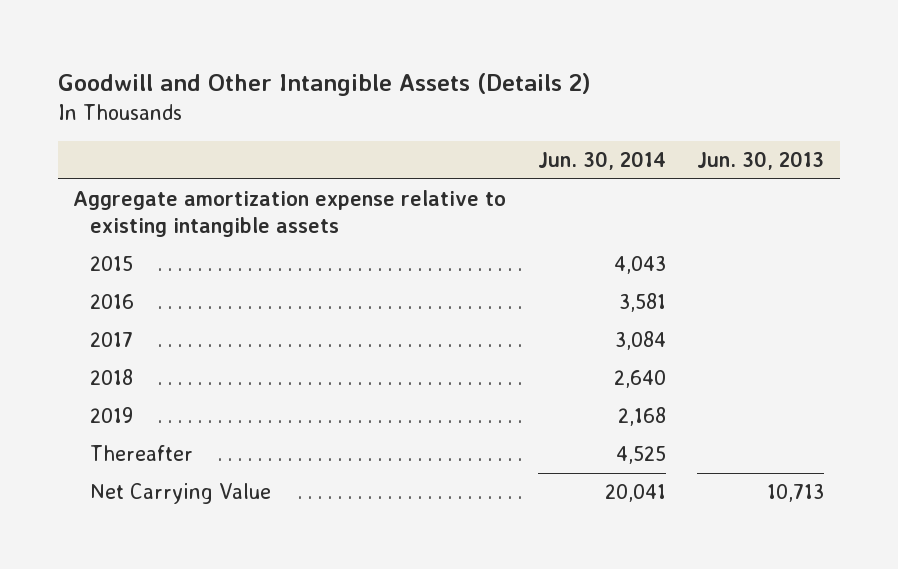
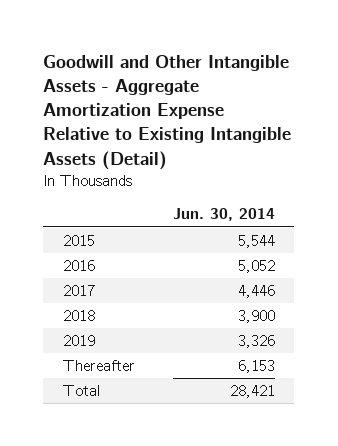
[57,72,591,96] Goodwill and Other Intangible Assets (Details 2) -> [43,54,292,170] Goodwill and Other Intangible Assets - Aggregate Amortization Expense Relative to Existing Intangible Assets (Detail)
[697,151,825,171] Jun. 30, 2013 -> none
[73,190,507,238] Aggregate amortization expense relative to existing intangible assets -> none
[89,483,271,505] Net Carrying Value -> none
[613,256,666,275] 4,043 -> [237,235,275,249] 5,544
[618,293,666,313] 3,581 -> [237,260,275,274] 5,052
[614,331,666,351] 3,084 -> [237,285,275,299] 4,446
[613,370,666,389] 2,640 -> [237,310,275,324] 3,900
[617,407,666,427] 2,168 -> [237,335,275,349] 3,326
[615,446,666,465] 4,525 -> [237,360,275,374] 6,153
none -> [62,385,101,397] Total

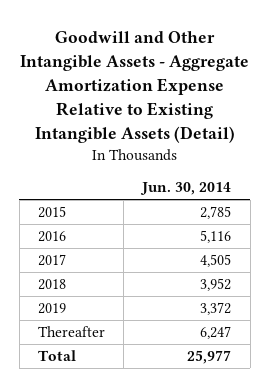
[237,235,275,249] 5,544 -> [200,206,232,220] 2,785
[237,260,275,274] 5,052 -> [200,230,232,244] 5,116
[237,285,275,299] 4,446 -> [200,254,232,268] 4,505
[237,310,275,324] 3,900 -> [200,278,232,292] 3,952
[237,335,275,349] 3,326 -> [200,302,232,316] 3,372
[237,360,275,374] 6,153 -> [200,326,232,340] 6,247
[229,385,275,399] 28,421 -> [187,350,232,365] 25,977

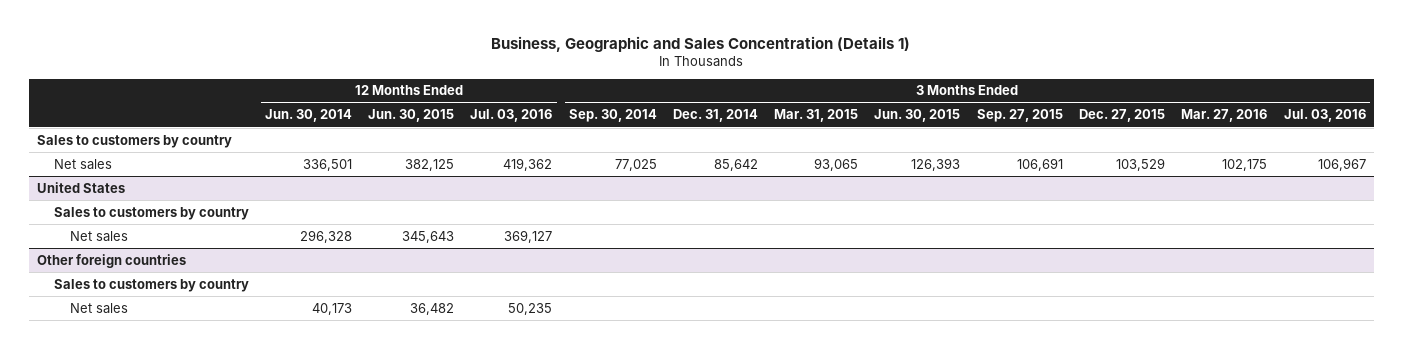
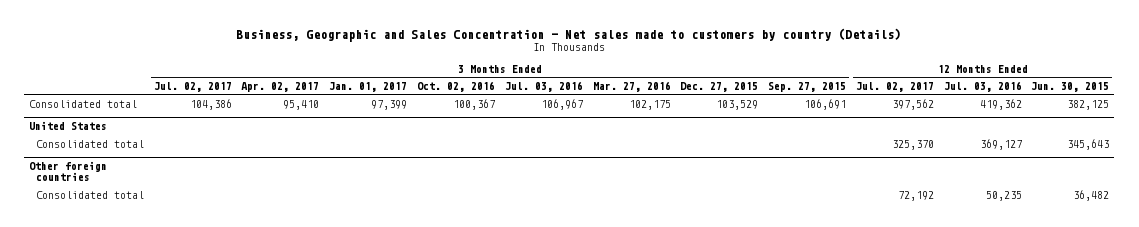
[491,35,911,52] Business, Geographic and Sales Concentration (Details 1) -> [236,27,902,42] Business, Geographic and Sales Concentration - Net sales made to customers by country (Details)
[264,109,352,123] Jun. 30, 2014 -> none
[568,109,657,123] Sep. 30, 2014 -> none
[672,109,758,123] Dec. 31, 2014 -> none
[774,109,859,123] Mar. 31, 2015 -> none
[874,109,961,123] Jun. 30, 2015 -> none
none -> [153,81,232,92] Jul. 02, 2017
none -> [241,81,320,92] Apr. 02, 2017
none -> [329,81,408,92] Jan. 01, 2017
none -> [416,80,495,92] Oct. 02, 2016
none -> [855,81,934,92] Jul. 02, 2017
[36,134,232,148] Sales to customers by country -> none
[53,158,112,170] Net sales -> [29,99,138,108] Consolidated total
[53,206,249,220] Sales to customers by country -> none
[70,230,129,242] Net sales -> [35,139,144,148] Consolidated total
[53,278,249,292] Sales to customers by country -> none
[70,302,129,314] Net sales -> [35,190,144,199] Consolidated total

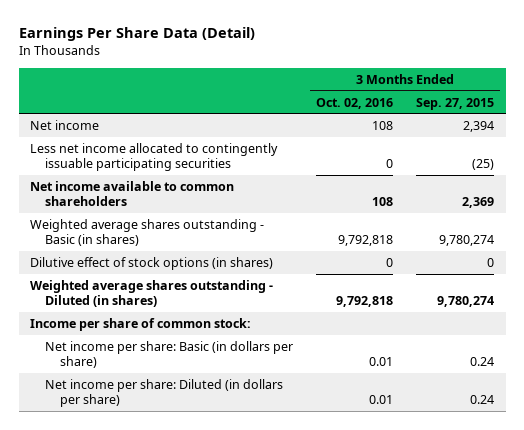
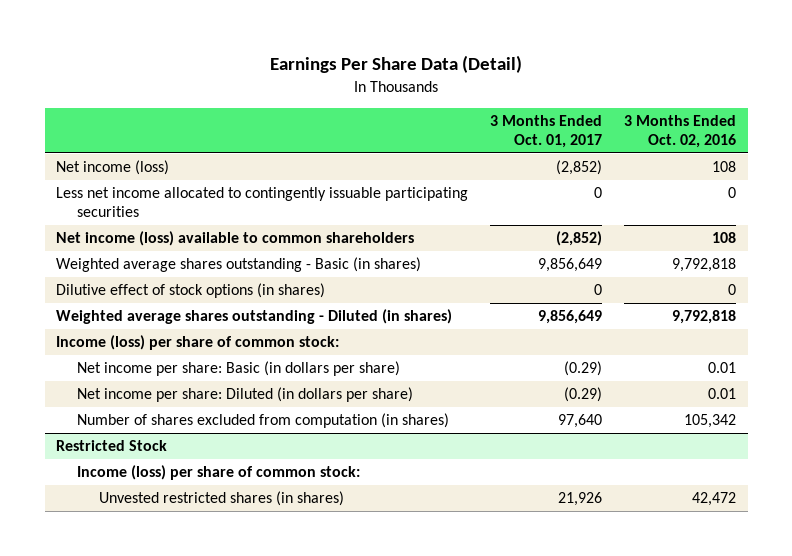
[416,97,495,110] Sep. 27, 2015 -> none
none -> [490,114,603,148] 3 Months Ended Oct. 01, 2017
[30,119,100,130] Net income -> [55,160,169,176] Net income (loss)
[30,180,235,207] Net income available to common shareholders -> [55,231,414,247] Net income (loss) available to common shareholders
[30,317,252,331] Income per share of common stock: -> [55,335,339,351] Income (loss) per share of common stock:
none -> [77,413,450,429] Number of shares excluded from computation (in shares)
none -> [55,440,167,452] Restricted Stock
none -> [77,465,361,481] Income (loss) per share of common stock:
none -> [98,491,344,507] Unvested restricted shares (in shares)

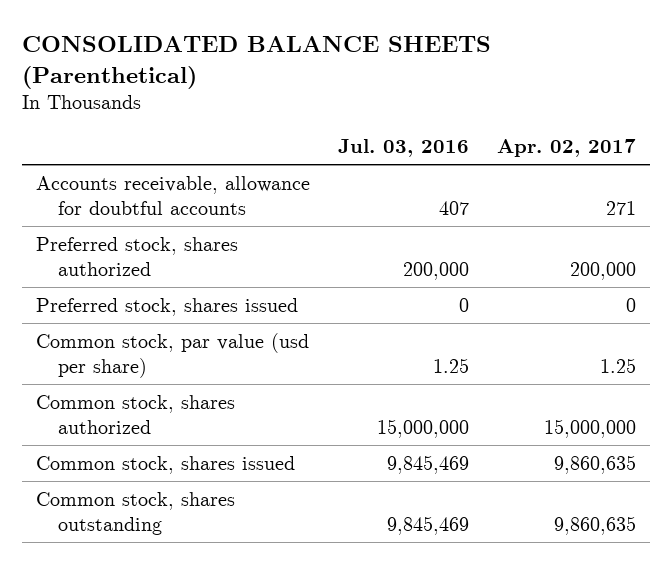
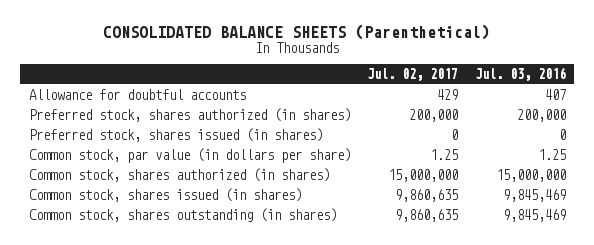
[497,139,637,158] Apr. 02, 2017 -> none
none -> [367,67,459,81] Jul. 02, 2017
[35,175,310,215] Accounts receivable, allowance for doubtful accounts -> [28,89,246,101] Allowance for doubtful accounts
[35,236,238,276] Preferred stock, shares authorized -> [28,108,351,123] Preferred stock, shares authorized (in shares)
[35,297,298,316] Preferred stock, shares issued -> [28,128,323,143] Preferred stock, shares issued (in shares)
[35,332,309,378] Common stock, par value (usd per share) -> [28,148,351,164] Common stock, par value (in dollars per share)
[35,394,235,434] Common stock, shares authorized -> [28,168,330,183] Common stock, shares authorized (in shares)
[35,455,295,474] Common stock, shares issued -> [28,188,302,203] Common stock, shares issued (in shares)
[35,491,235,535] Common stock, shares outstanding -> [28,208,337,223] Common stock, shares outstanding (in shares)

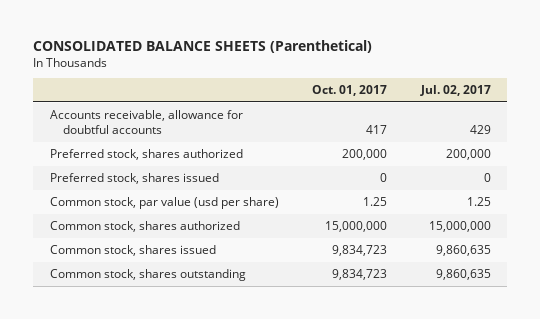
[474,66,566,81] Jul. 03, 2016 -> none
none -> [312,85,388,97] Oct. 01, 2017
[28,89,246,101] Allowance for doubtful accounts -> [49,110,243,134] Accounts receivable, allowance for doubtful accounts
[28,108,351,123] Preferred stock, shares authorized (in shares) -> [49,149,243,161] Preferred stock, shares authorized
[28,128,323,143] Preferred stock, shares issued (in shares) -> [49,173,219,185] Preferred stock, shares issued
[28,148,351,164] Common stock, par value (in dollars per share) -> [49,197,279,210] Common stock, par value (usd per share)
[28,168,330,183] Common stock, shares authorized (in shares) -> [49,221,240,233] Common stock, shares authorized
[28,188,302,203] Common stock, shares issued (in shares) -> [49,245,216,257] Common stock, shares issued
[28,208,337,223] Common stock, shares outstanding (in shares) -> [49,269,246,282] Common stock, shares outstanding

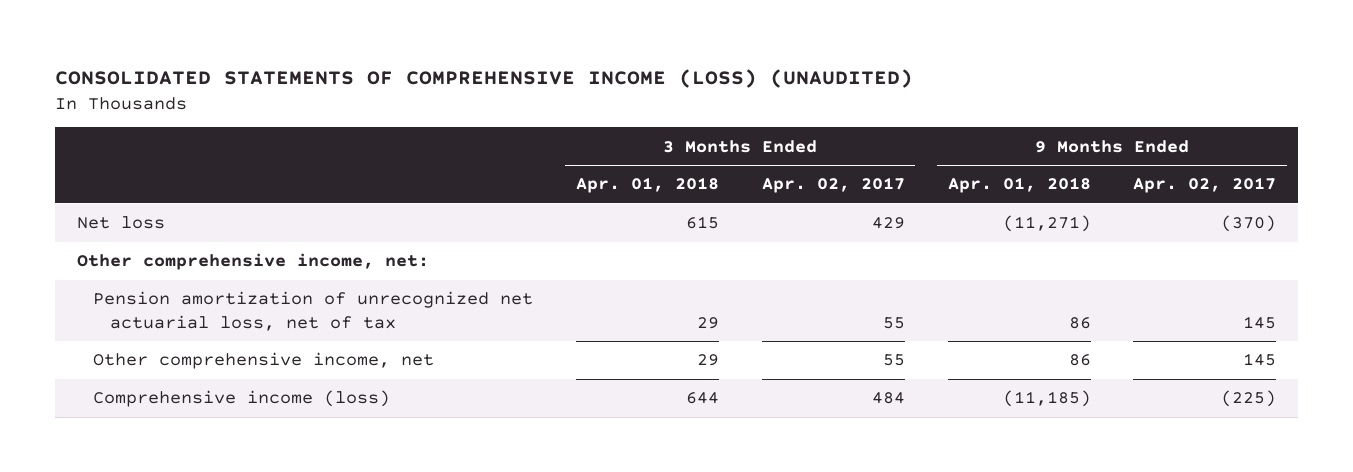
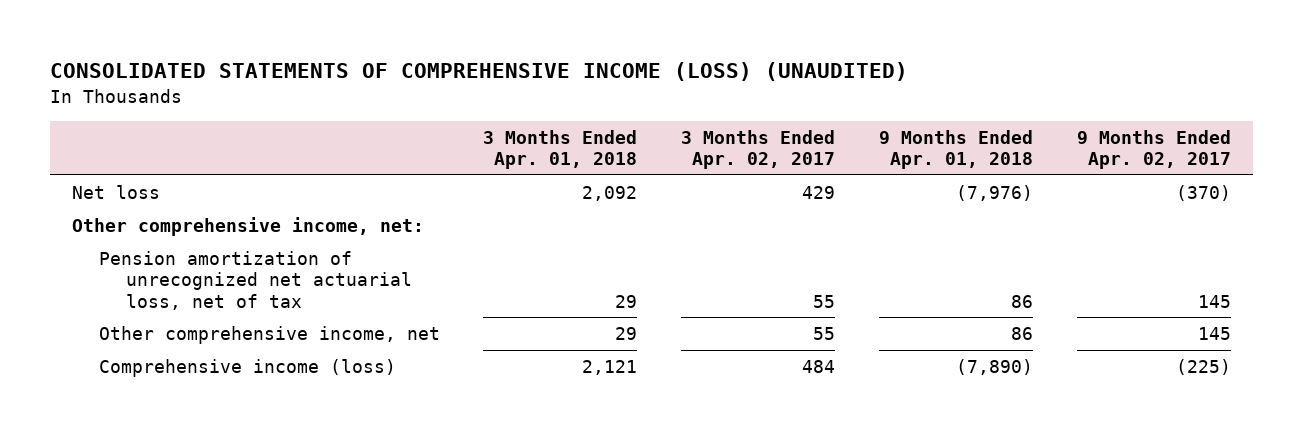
[686,216,720,230] 615 -> [582,185,638,201] 2,092
[1002,215,1091,233] (11,271) -> [956,184,1034,201] (7,976)
[686,392,720,405] 644 -> [582,359,638,375] 2,121
[1002,390,1091,408] (11,185) -> [956,358,1034,375] (7,890)

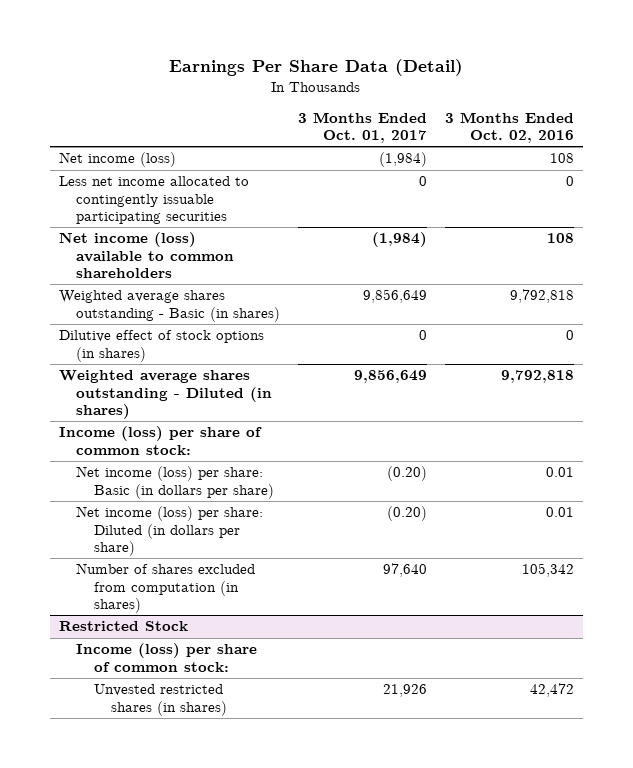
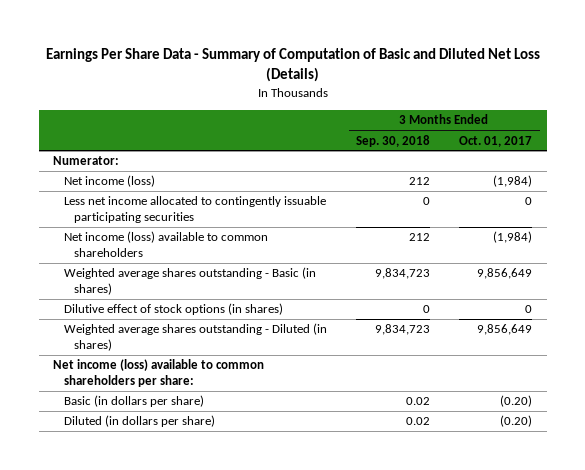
[169,59,464,77] Earnings Per Share Data (Detail) -> [45,48,540,83] Earnings Per Share Data - Summary of Computation of Basic and Diluted Net Loss (Details)
[445,111,575,143] 3 Months Ended Oct. 02, 2016 -> none
none -> [356,134,431,147] Sep. 30, 2018
none -> [53,156,120,166] Numerator:
[76,563,256,613] Number of shares excluded from computation (in shares) -> none
[58,621,188,632] Restricted Stock -> none
[76,643,258,672] Income (loss) per share of common stock: -> none
[93,684,228,716] Unvested restricted shares (in shares) -> none
[58,426,262,455] Income (loss) per share of common stock: -> [53,359,265,388] Net income (loss) available to common shareholders per share:
[76,466,274,499] Net income (loss) per share: Basic (in dollars per share) -> [63,395,204,408] Basic (in dollars per share)
[76,506,264,556] Net income (loss) per share: Diluted (in dollars per share) -> [63,415,215,428] Diluted (in dollars per share)

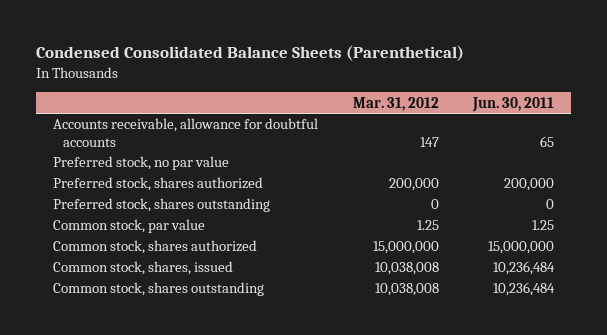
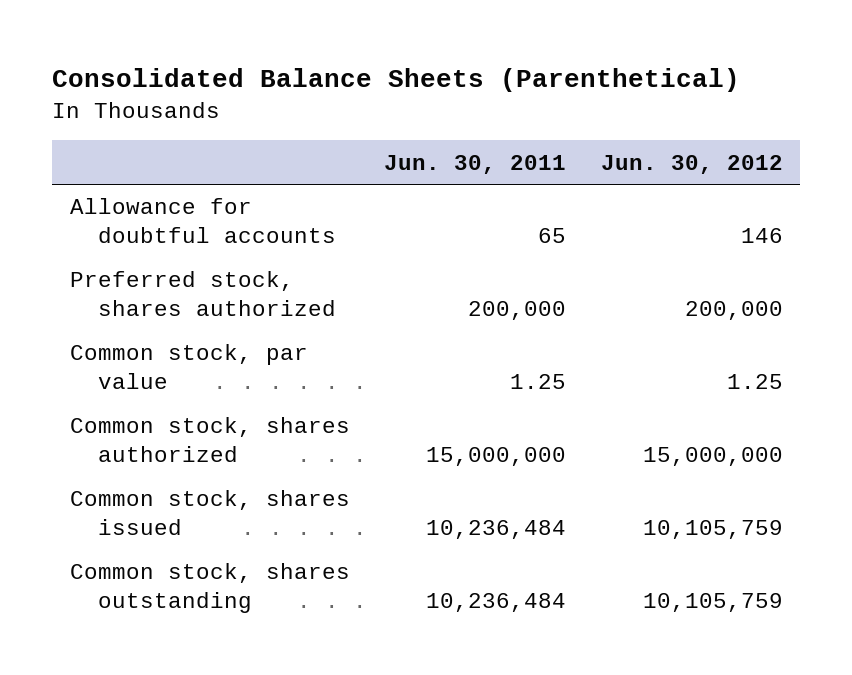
[35,45,464,62] Condensed Consolidated Balance Sheets (Parenthetical) -> [52,68,741,93] Consolidated Balance Sheets (Parenthetical)
[352,96,439,111] Mar. 31, 2012 -> none
none -> [600,154,783,174] Jun. 30, 2012
[53,156,230,171] Preferred stock, no par value -> none
[53,118,319,147] Accounts receivable, allowance for doubtful accounts -> [69,198,336,244] Allowance for doubtful accounts
[53,198,271,213] Preferred stock, shares outstanding -> none
[53,261,234,276] Common stock, shares, issued -> [69,490,350,536] Common stock, shares issued

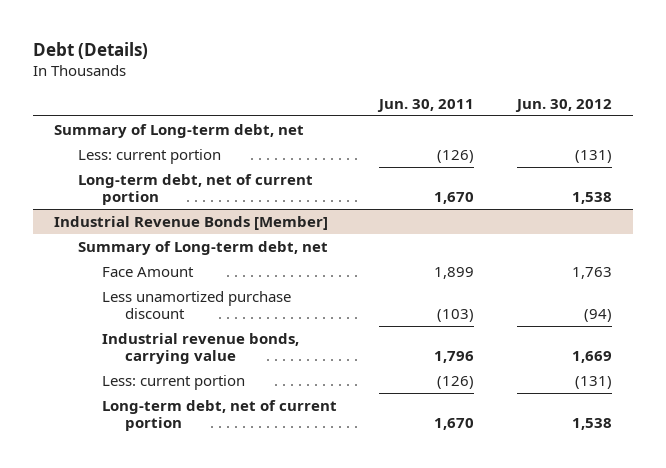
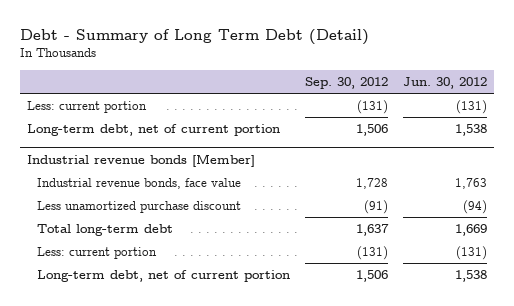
[32,41,148,59] Debt (Details) -> [19,28,369,45] Debt - Summary of Long Term Debt (Detail)
[377,98,475,112] Jun. 30, 2011 -> none
none -> [305,77,389,90] Sep. 30, 2012
[54,123,305,138] Summary of Long-term debt, net -> none
[78,240,329,255] Summary of Long-term debt, net -> none
[54,215,329,230] Industrial Revenue Bonds [Member] -> [27,153,256,167] Industrial revenue bonds [Member]
[101,266,194,277] Face Amount -> [37,178,242,190] Industrial revenue bonds, face value
[101,332,299,364] Industrial revenue bonds, carrying value -> [37,224,174,237] Total long-term debt

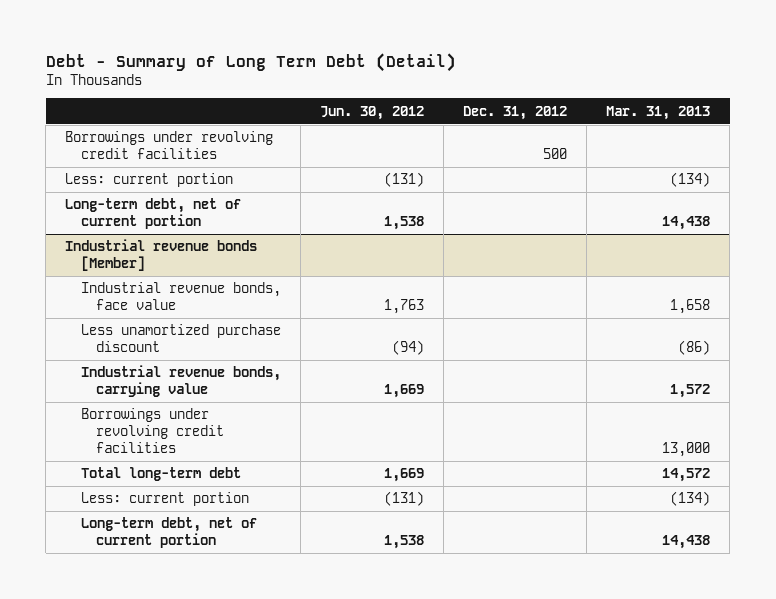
[305,77,389,90] Sep. 30, 2012 -> none
none -> [463,105,568,120] Dec. 31, 2012
none -> [606,105,711,120] Mar. 31, 2013
none -> [65,131,274,160] Borrowings under revolving credit facilities
none -> [80,365,281,398] Industrial revenue bonds, carrying value
none -> [80,408,225,453] Borrowings under revolving credit facilities

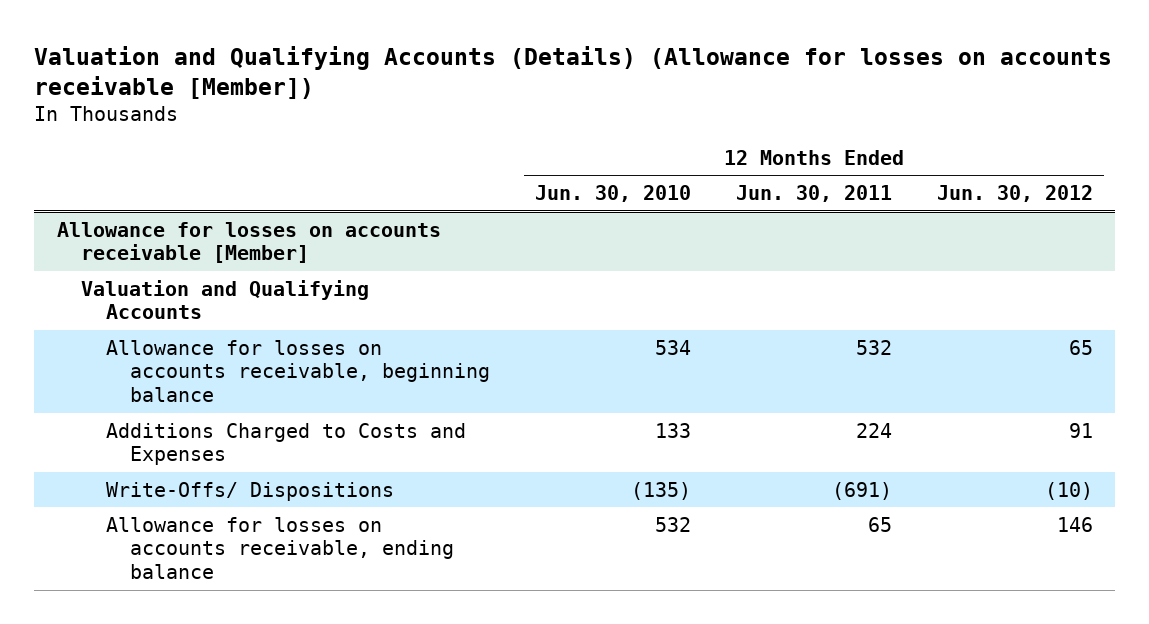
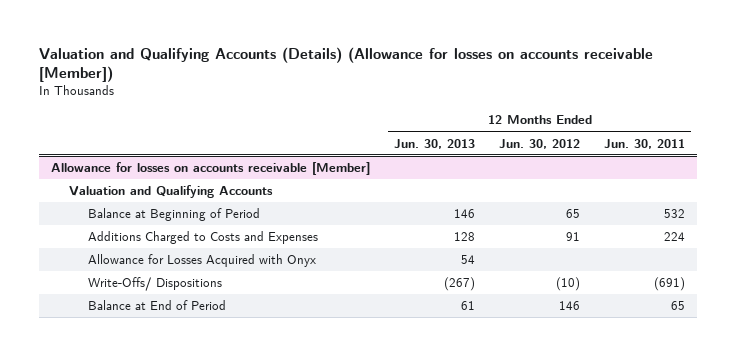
[535,185,692,203] Jun. 30, 2010 -> none
none -> [394,138,476,149] Jun. 30, 2013
[105,339,491,403] Allowance for losses on accounts receivable, beginning balance -> [87,208,260,222] Balance at Beginning of Period
none -> [87,254,316,268] Allowance for Losses Acquired with Onyx
[105,516,455,580] Allowance for losses on accounts receivable, ending balance -> [87,300,226,311] Balance at End of Period

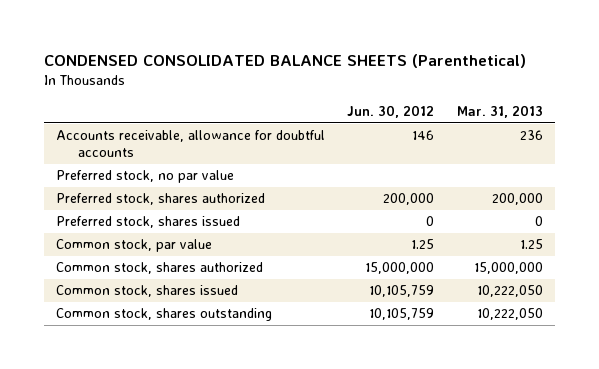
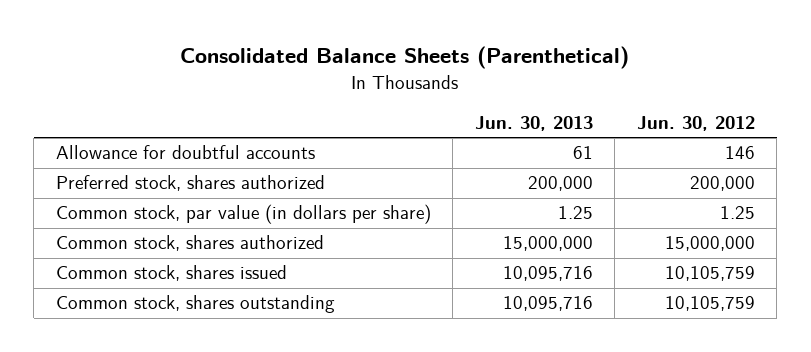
[44,54,527,69] CONDENSED CONSOLIDATED BALANCE SHEETS (Parenthetical) -> [180,45,630,69] Consolidated Balance Sheets (Parenthetical)
[457,104,544,118] Mar. 31, 2013 -> none
none -> [474,116,593,132] Jun. 30, 2013
[55,170,234,184] Preferred stock, no par value -> none
[55,130,325,158] Accounts receivable, allowance for doubtful accounts -> [55,145,315,160] Allowance for doubtful accounts
[55,216,240,229] Preferred stock, shares issued -> none
[55,239,212,253] Common stock, par value -> [55,204,431,225] Common stock, par value (in dollars per share)

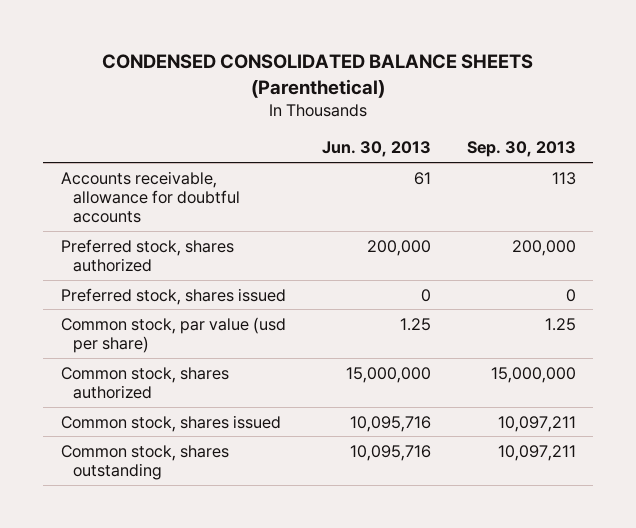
[180,45,630,69] Consolidated Balance Sheets (Parenthetical) -> [102,54,534,98] CONDENSED CONSOLIDATED BALANCE SHEETS (Parenthetical)
[636,116,755,132] Jun. 30, 2012 -> none
none -> [466,141,576,158] Sep. 30, 2013
[55,145,315,160] Allowance for doubtful accounts -> [60,170,241,223] Accounts receivable, allowance for doubtful accounts
none -> [60,287,286,305] Preferred stock, shares issued
[55,204,431,225] Common stock, par value (in dollars per share) -> [60,316,286,353] Common stock, par value (usd per share)

